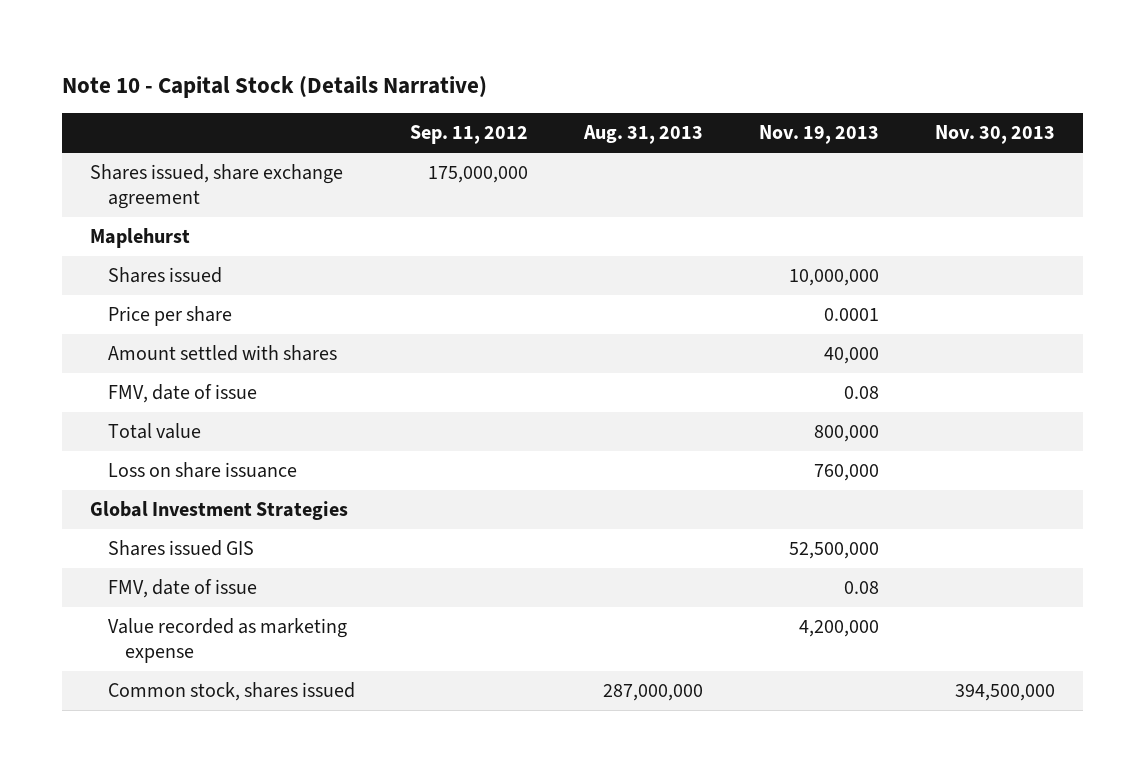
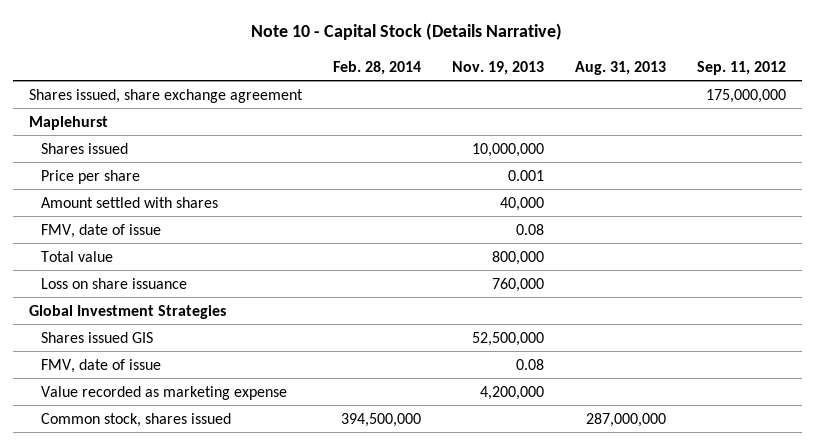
[935,125,1056,145] Nov. 30, 2013 -> none
none -> [332,60,421,75] Feb. 28, 2014
[824,308,880,322] 0.0001 -> [507,169,544,181] 0.001

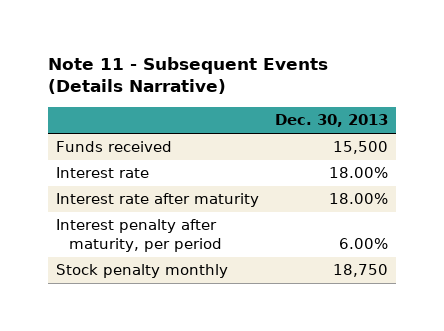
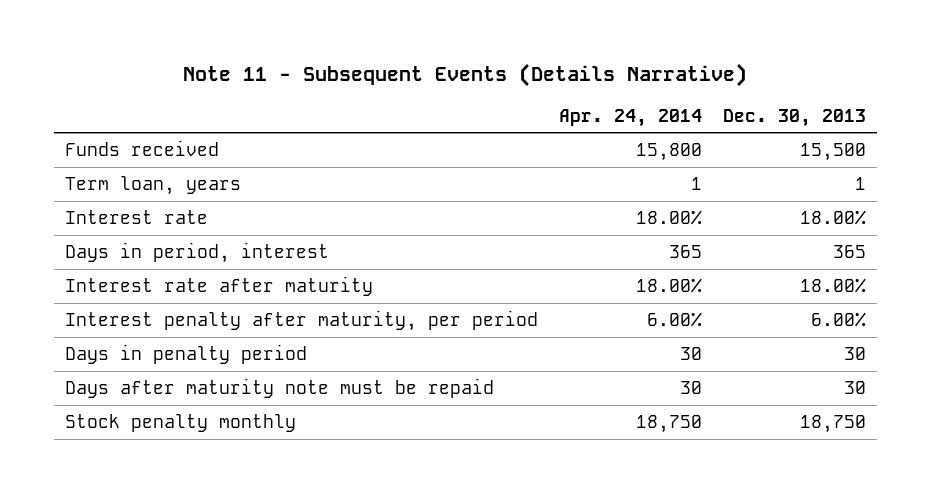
none -> [558,108,702,127] Apr. 24, 2014
none -> [64,176,241,196] Term loan, years
none -> [64,242,329,264] Days in period, interest
none -> [64,344,307,365] Days in penalty period
none -> [64,378,494,399] Days after maturity note must be repaid

